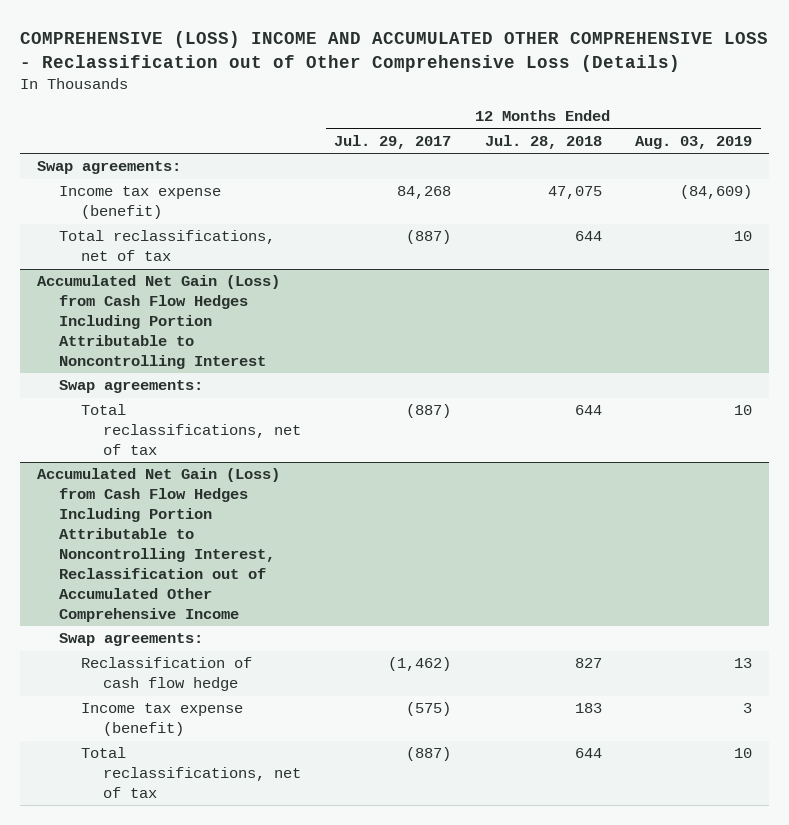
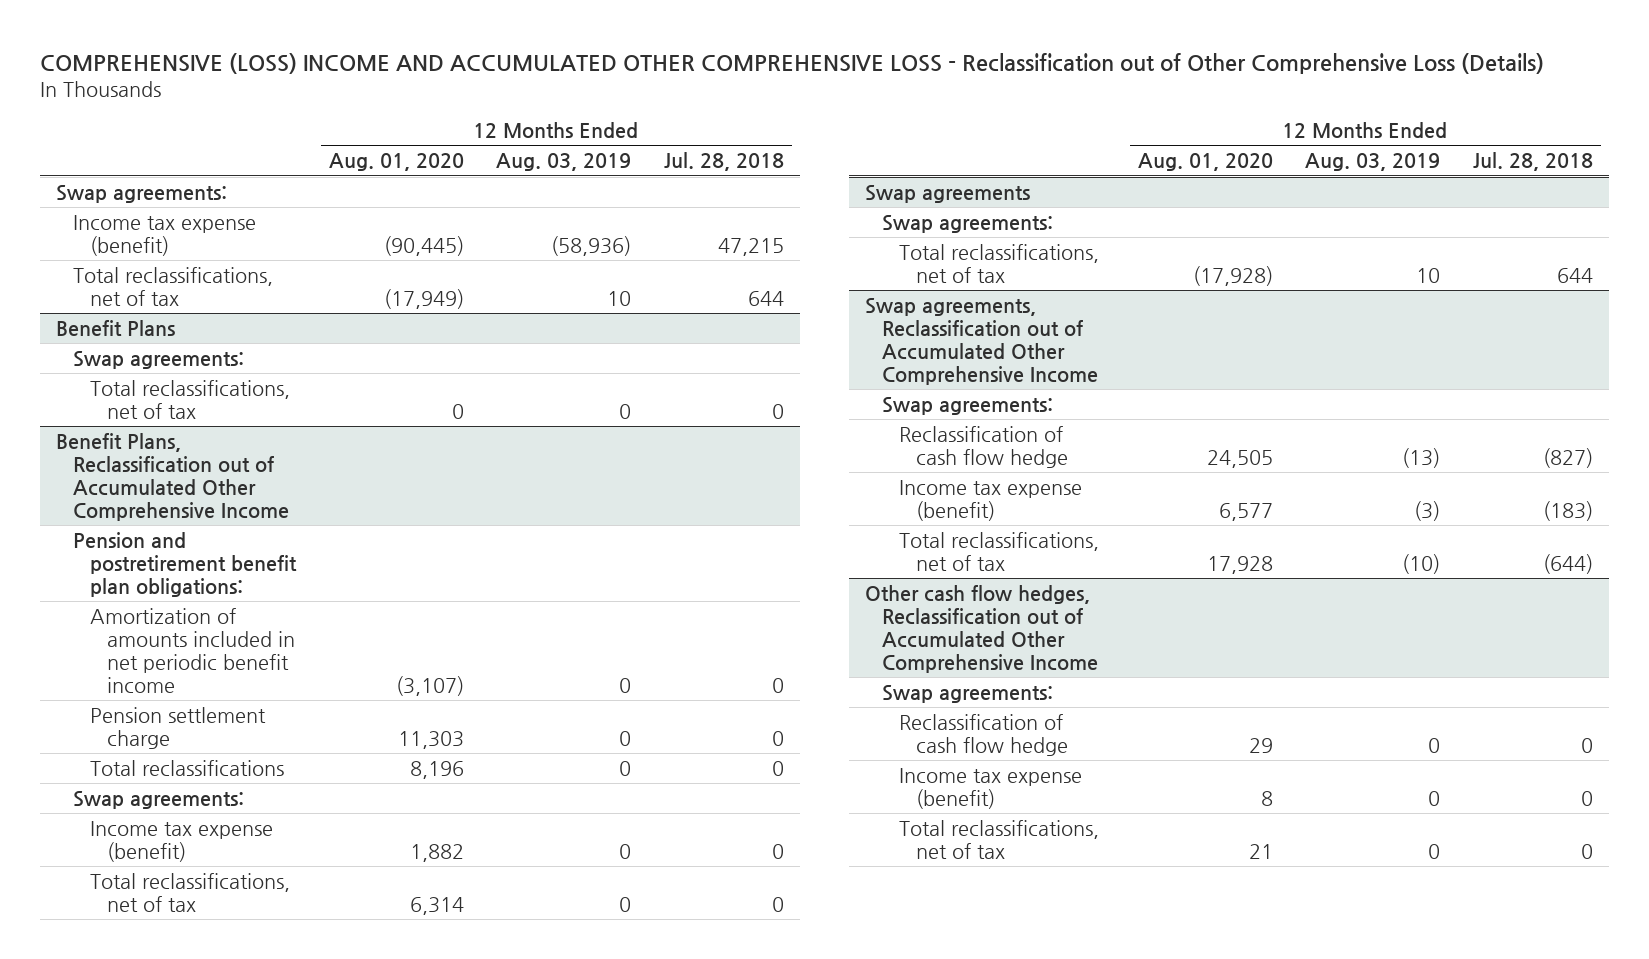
[334,134,452,149] Jul. 29, 2017 -> none
none -> [328,153,464,172] Aug. 01, 2020
[547,186,602,200] 47,075 -> [718,237,785,256] 47,215
[680,185,753,200] (84,609) -> [551,235,632,256] (58,936)
[36,275,280,370] Accumulated Net Gain (Loss) from Cash Flow Hedges Including Portion Attributable to Noncontrolling Interest -> none
none -> [56,319,176,336] Benefit Plans
[36,468,280,622] Accumulated Net Gain (Loss) from Cash Flow Hedges Including Portion Attributable to Noncontrolling Interest, Reclassification out of Accumulated Other Comprehensive Income -> none
[574,405,602,416] 644 -> [772,403,785,419] 0
[734,405,753,416] 10 -> [619,403,632,419] 0
none -> [56,432,290,522] Benefit Plans, Reclassification out of Accumulated Other Comprehensive Income
none -> [73,531,298,598] Pension and postretirement benefit plan obligations:
none -> [90,607,296,694] Amortization of amounts included in net periodic benefit income
none -> [90,706,267,749] Pension settlement charge
none -> [90,759,285,776] Total reclassifications
[80,657,252,692] Reclassification of cash flow hedge -> none
[574,703,602,714] 183 -> [772,843,785,859] 0
[743,703,753,714] 3 -> [619,843,632,859] 0
none -> [90,872,291,912] Total reclassifications, net of tax
none -> [864,184,1030,203] Swap agreements
none -> [882,214,1054,233] Swap agreements:
none -> [864,297,1099,386] Swap agreements, Reclassification out of Accumulated Other Comprehensive Income
none -> [882,396,1054,415] Swap agreements:
none -> [899,425,1069,468] Reclassification of cash flow hedge
none -> [899,479,1083,521] Income tax expense (benefit)
none -> [899,531,1100,571] Total reclassifications, net of tax
none -> [864,584,1099,674] Other cash flow hedges, Reclassification out of Accumulated Other Comprehensive Income
none -> [882,684,1054,703] Swap agreements:
none -> [899,713,1069,756] Reclassification of cash flow hedge
none -> [899,767,1083,809] Income tax expense (benefit)
none -> [899,819,1100,859] Total reclassifications, net of tax

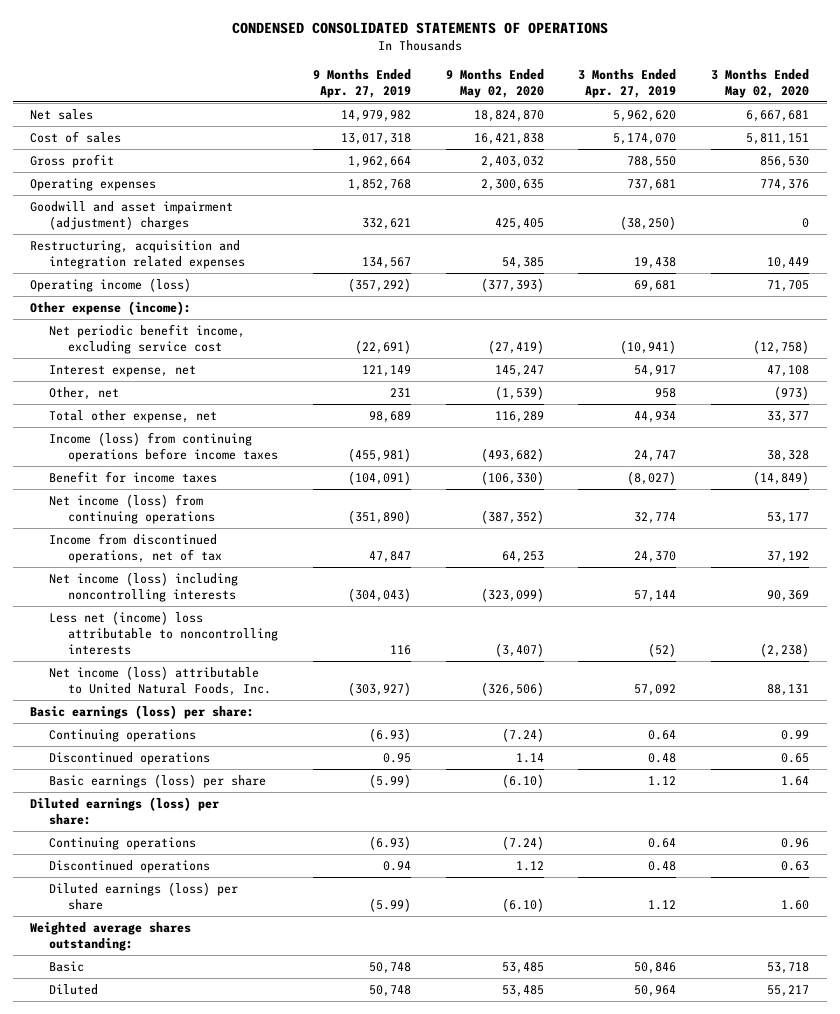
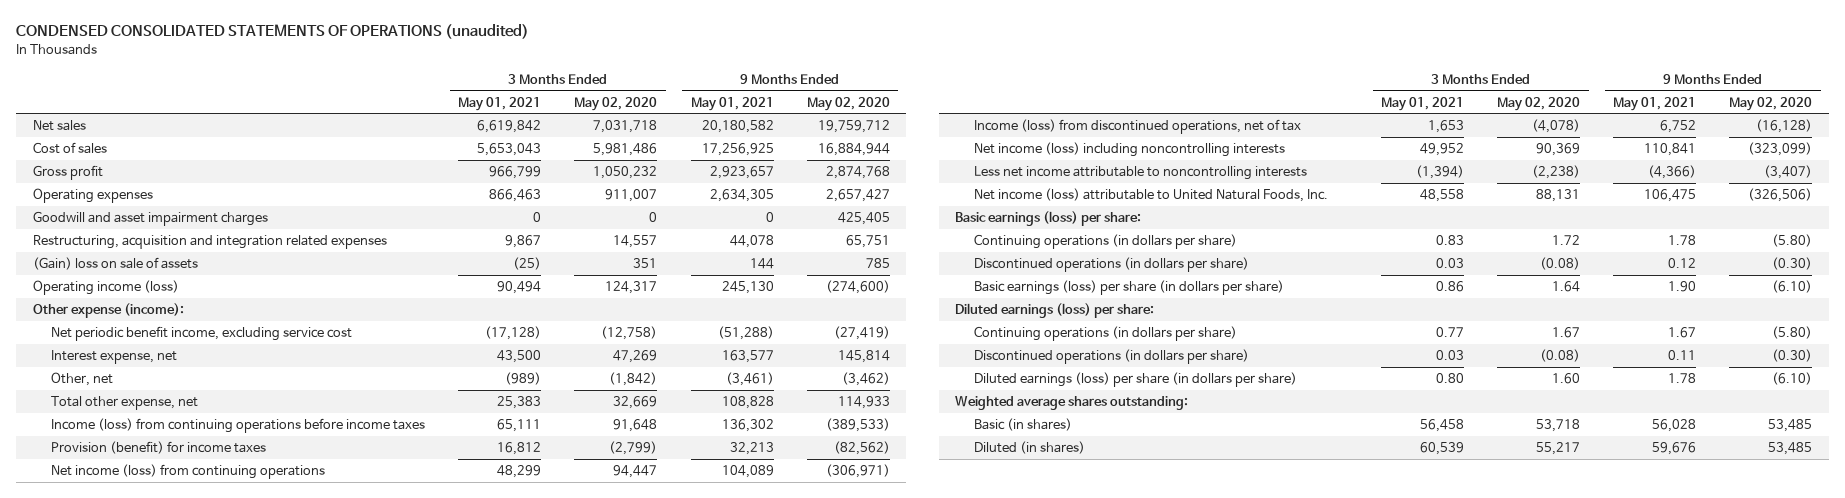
[231,21,608,34] CONDENSED CONSOLIDATED STATEMENTS OF OPERATIONS -> [16,24,530,40] CONDENSED CONSOLIDATED STATEMENTS OF OPERATIONS (unaudited)
[312,68,411,98] 9 Months Ended Apr. 27, 2019 -> none
[578,68,677,98] 3 Months Ended Apr. 27, 2019 -> none
none -> [458,96,542,111] May 01, 2021
none -> [690,96,774,111] May 01, 2021
[473,110,544,123] 18,824,870 -> [817,120,890,134] 19,759,712
[746,110,810,123] 6,667,681 -> [593,120,658,134] 7,031,718
[473,133,544,146] 16,421,838 -> [817,143,890,157] 16,884,944
[746,133,810,146] 5,811,151 -> [593,143,658,157] 5,981,486
[480,156,544,169] 2,403,032 -> [825,166,890,180] 2,874,768
[760,156,810,169] 856,530 -> [593,166,658,180] 1,050,232
[480,179,544,192] 2,300,635 -> [825,189,890,203] 2,657,427
[760,179,810,192] 774,376 -> [605,189,658,203] 911,007
[30,201,234,231] Goodwill and asset impairment (adjustment) charges -> [32,211,268,227] Goodwill and asset impairment charges
[501,257,544,270] 54,385 -> [845,235,890,249] 65,751
[767,257,810,270] 10,449 -> [613,235,658,249] 14,557
none -> [32,257,198,271] (Gain) loss on sale of assets
[480,278,544,293] (377,393) -> [825,280,890,295] (274,600)
[767,280,810,293] 71,705 -> [605,281,658,295] 124,317
[494,365,544,378] 145,247 -> [837,350,890,364] 145,814
[767,365,810,378] 47,108 -> [613,350,658,364] 47,269
[494,386,544,401] (1,539) -> [841,372,890,387] (3,462)
[774,386,810,401] (973) -> [609,372,658,387] (1,842)
[494,411,544,424] 116,289 -> [837,396,890,410] 114,933
[767,411,810,424] 33,377 -> [613,396,658,410] 32,669
[480,448,544,463] (493,682) -> [825,418,890,433] (389,533)
[767,450,810,463] 38,328 -> [613,419,658,433] 91,648
[49,471,218,484] Benefit for income taxes -> [51,441,267,455] Provision (benefit) for income taxes
[480,471,544,486] (106,330) -> [833,441,890,456] (82,562)
[753,471,810,486] (14,849) -> [609,441,658,456] (2,799)
[480,510,544,525] (387,352) -> [825,464,890,479] (306,971)
[767,512,810,525] 53,177 -> [613,465,658,479] 94,447
[49,533,222,564] Income from discontinued operations, net of tax -> [974,119,1302,135] Income (loss) from discontinued operations, net of tax
[501,551,544,564] 64,253 -> [1756,119,1813,134] (16,128)
[767,551,810,564] 37,192 -> [1532,119,1581,134] (4,078)
[49,611,278,656] Less net (income) loss attributable to noncontrolling interests -> [974,166,1308,181] Less net income attributable to noncontrolling interests
[49,729,197,743] Continuing operations -> [974,234,1238,250] Continuing operations (in dollars per share)
[501,728,544,743] (7.24) -> [1772,234,1813,248] (5.80)
[781,730,810,741] 0.99 -> [1552,235,1581,246] 1.72
[49,752,211,766] Discontinued operations -> [974,257,1250,273] Discontinued operations (in dollars per share)
[515,753,544,764] 1.14 -> [1772,257,1813,271] (0.30)
[781,753,810,764] 0.65 -> [1540,257,1581,271] (0.08)
[49,774,267,789] Basic earnings (loss) per share -> [974,280,1285,296] Basic earnings (loss) per share (in dollars per share)
[49,837,197,851] Continuing operations -> [974,326,1238,342] Continuing operations (in dollars per share)
[501,836,544,851] (7.24) -> [1772,326,1813,340] (5.80)
[781,838,810,849] 0.96 -> [1552,327,1581,339] 1.67
[49,860,211,874] Discontinued operations -> [974,349,1250,365] Discontinued operations (in dollars per share)
[515,861,544,872] 1.12 -> [1772,349,1813,363] (0.30)
[781,861,810,872] 0.63 -> [1540,349,1581,363] (0.08)
[49,882,239,911] Diluted earnings (loss) per share -> [974,372,1298,388] Diluted earnings (loss) per share (in dollars per share)
[49,961,85,973] Basic -> [974,418,1073,432] Basic (in shares)
[49,984,99,996] Diluted -> [974,441,1086,455] Diluted (in shares)

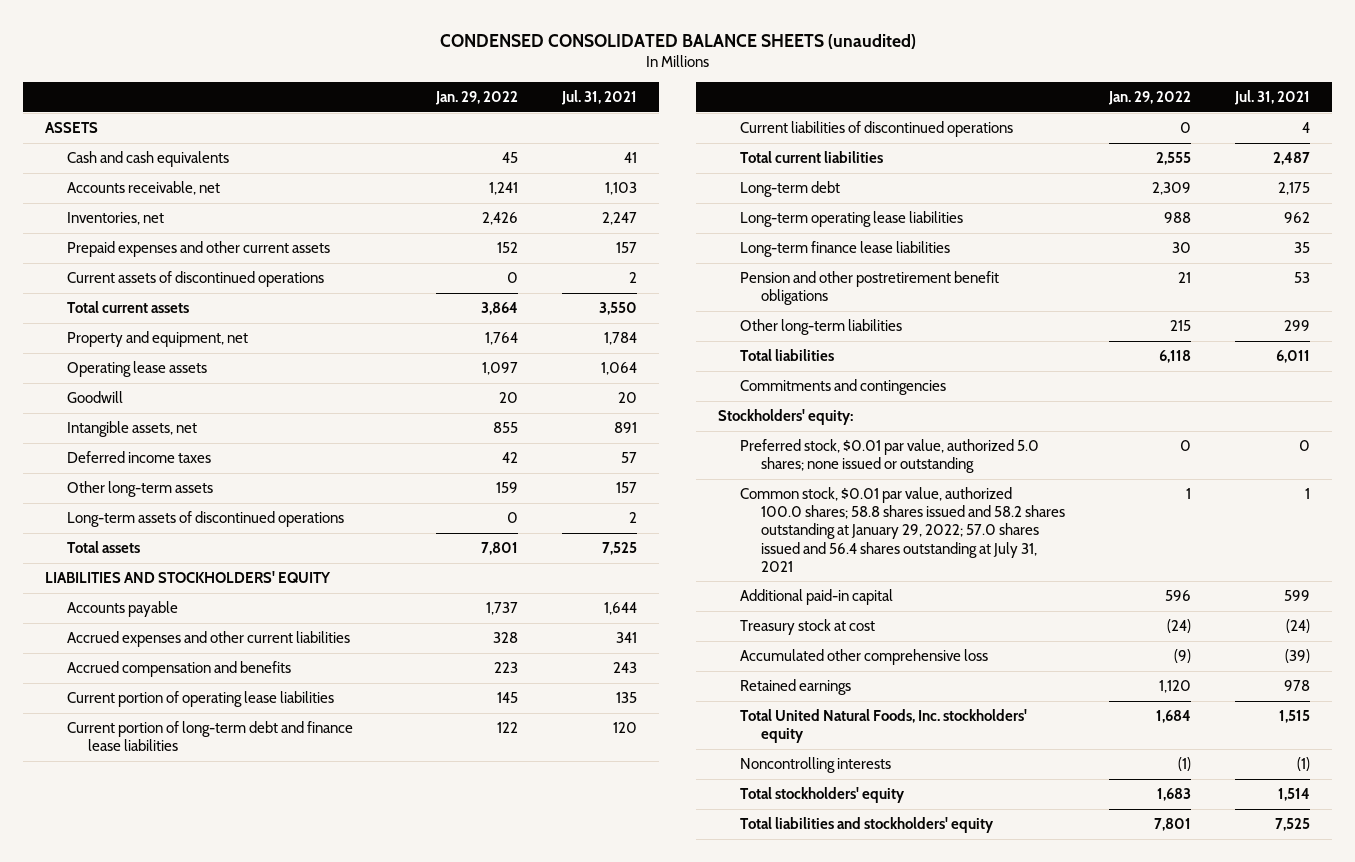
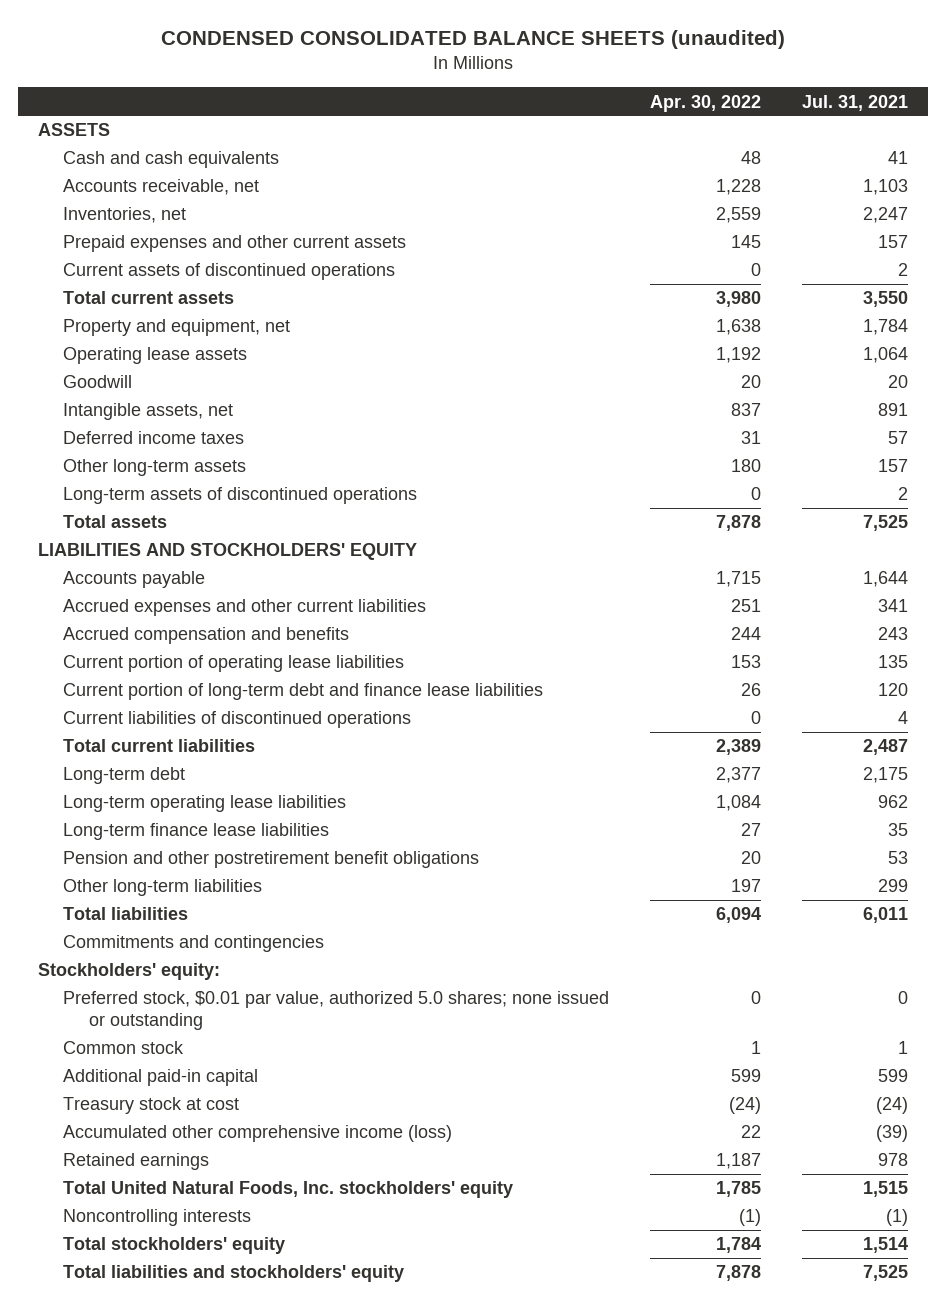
[434,91,518,106] Jan. 29, 2022 -> none
none -> [650,94,762,112] Apr. 30, 2022
[739,487,1066,572] Common stock, $0.01 par value, authorized 100.0 shares; 58.8 shares issued and 58.2 shares outstanding at January 29, 2022; 57.0 shares issued and 56.4 shares outstanding at July 31, 2021 -> [63,1041,185,1055] Common stock
[739,649,988,666] Accumulated other comprehensive loss -> [63,1125,453,1143] Accumulated other comprehensive income (loss)

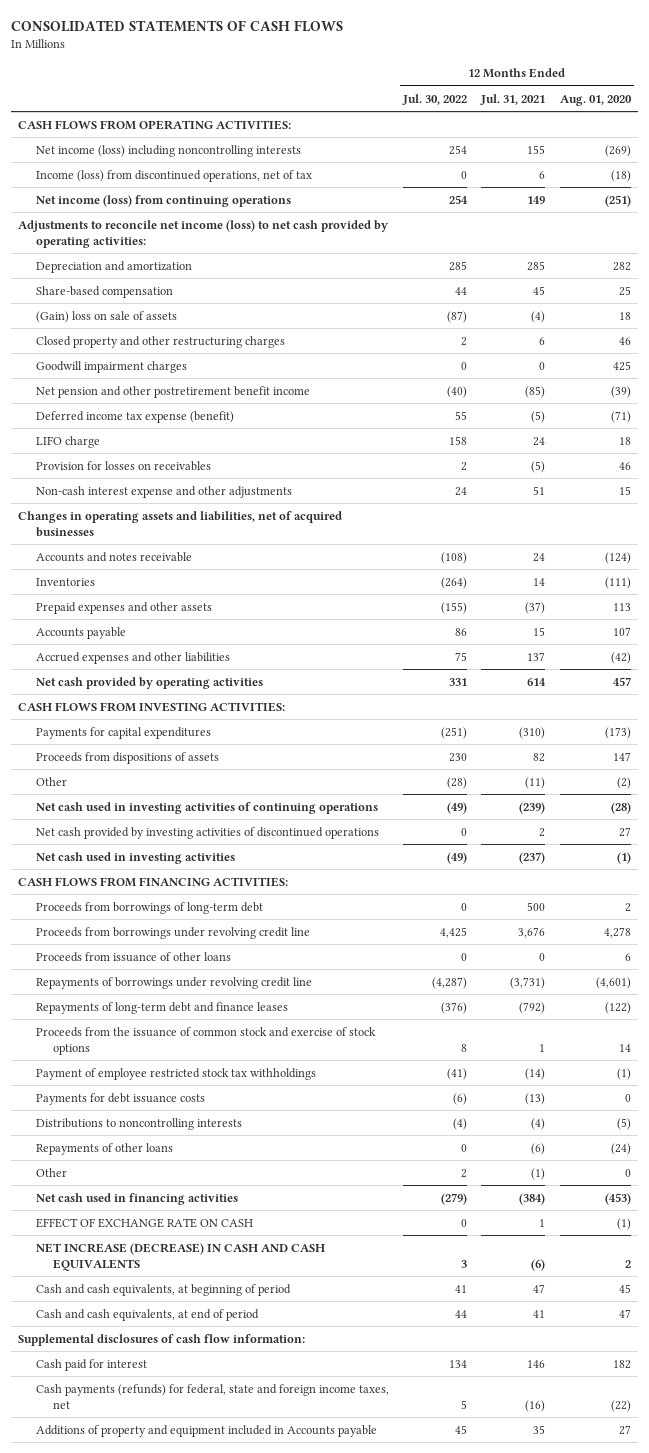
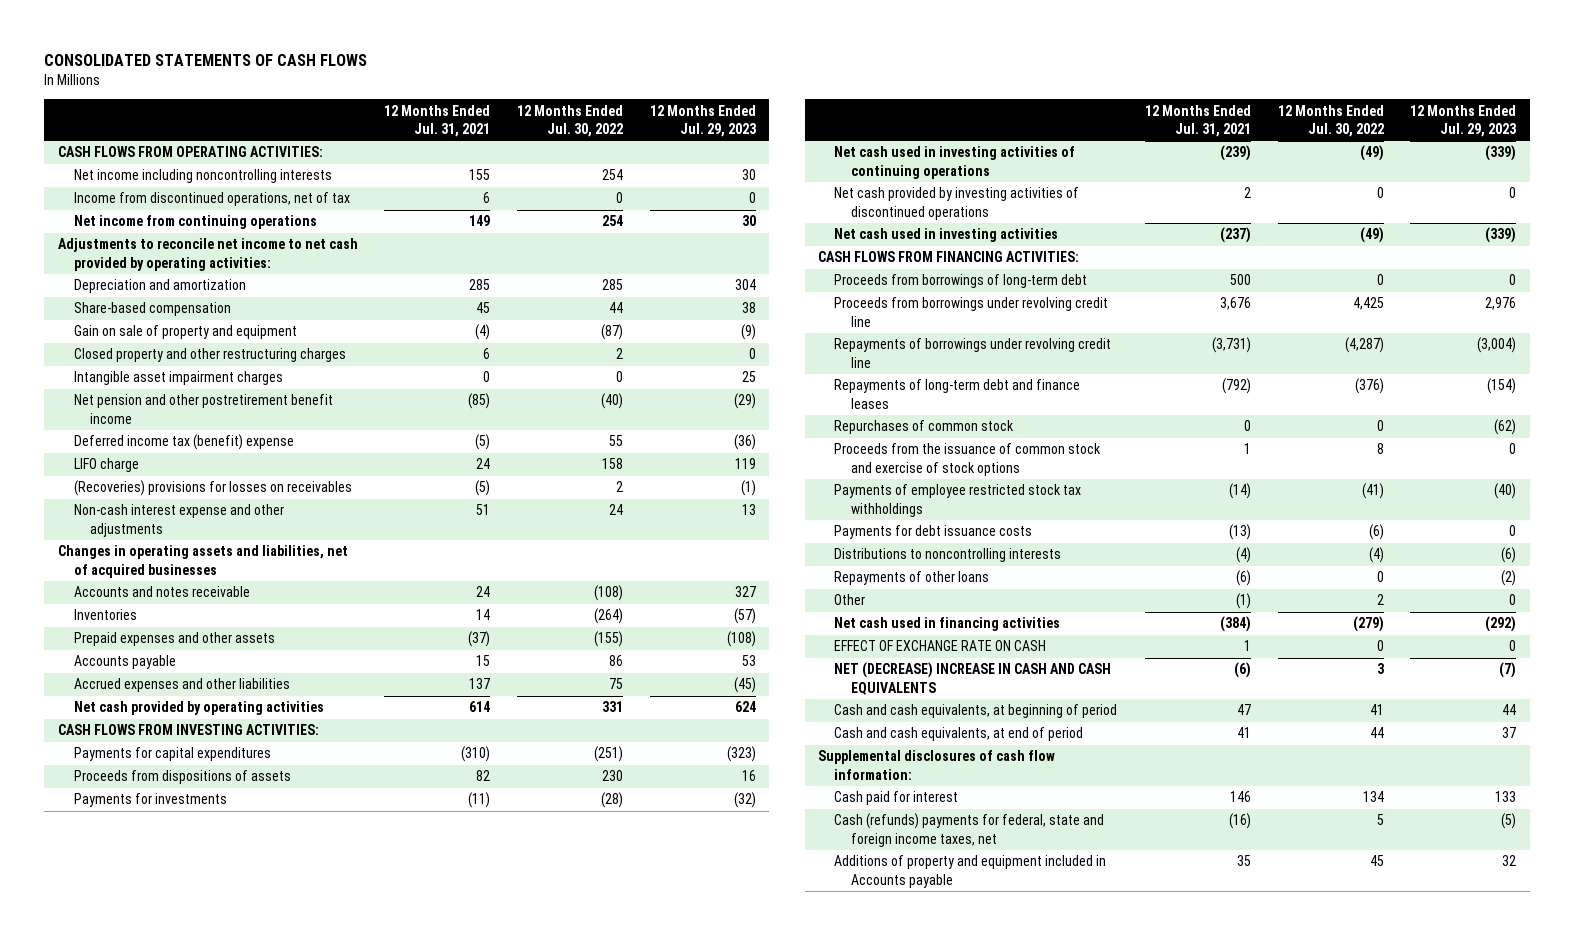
[559,94,632,106] Aug. 01, 2020 -> none
none -> [649,104,756,137] 12 Months Ended Jul. 29, 2023
[35,144,301,157] Net income (loss) including noncontrolling interests -> [73,169,332,184] Net income including noncontrolling interests
[35,169,312,182] Income (loss) from discontinued operations, net of tax -> [73,192,350,207] Income from discontinued operations, net of tax
[35,194,291,207] Net income (loss) from continuing operations -> [73,215,317,230] Net income from continuing operations
[18,219,389,248] Adjustments to reconcile net income (loss) to net cash provided by operating activities: -> [57,238,358,271] Adjustments to reconcile net income to net cash provided by operating activities:
[35,310,177,323] (Gain) loss on sale of assets -> [73,325,297,340] Gain on sale of property and equipment
[35,360,187,373] Goodwill impairment charges -> [73,371,283,386] Intangible asset impairment charges
[35,410,234,423] Deferred income tax expense (benefit) -> [73,434,294,451] Deferred income tax (benefit) expense
[35,460,211,471] Provision for losses on receivables -> [73,480,352,497] (Recoveries) provisions for losses on receivables
[35,776,67,786] Other -> [73,793,227,808] Payments for investments
[35,951,231,962] Proceeds from issuance of other loans -> none
none -> [834,420,1015,435] Repurchases of common stock
[35,1067,316,1080] Payment of employee restricted stock tax withholdings -> [834,484,1082,517] Payments of employee restricted stock tax withholdings
[35,1242,325,1271] NET INCREASE (DECREASE) IN CASH AND CASH EQUIVALENTS -> [834,662,1112,695] NET (DECREASE) INCREASE IN CASH AND CASH EQUIVALENTS
[35,1383,389,1409] Cash payments (refunds) for federal, state and foreign income taxes, net -> [834,813,1105,847] Cash (refunds) payments for federal, state and foreign income taxes, net

